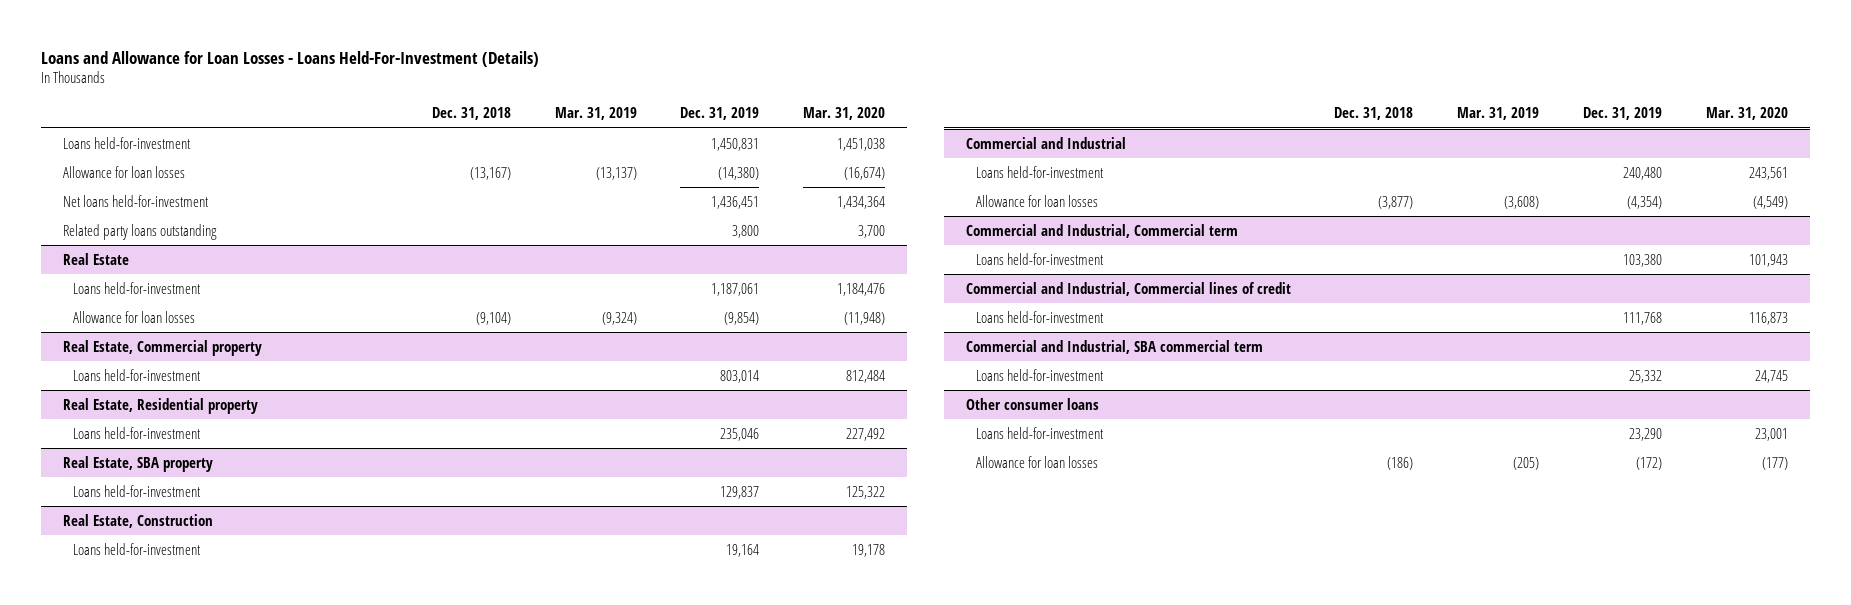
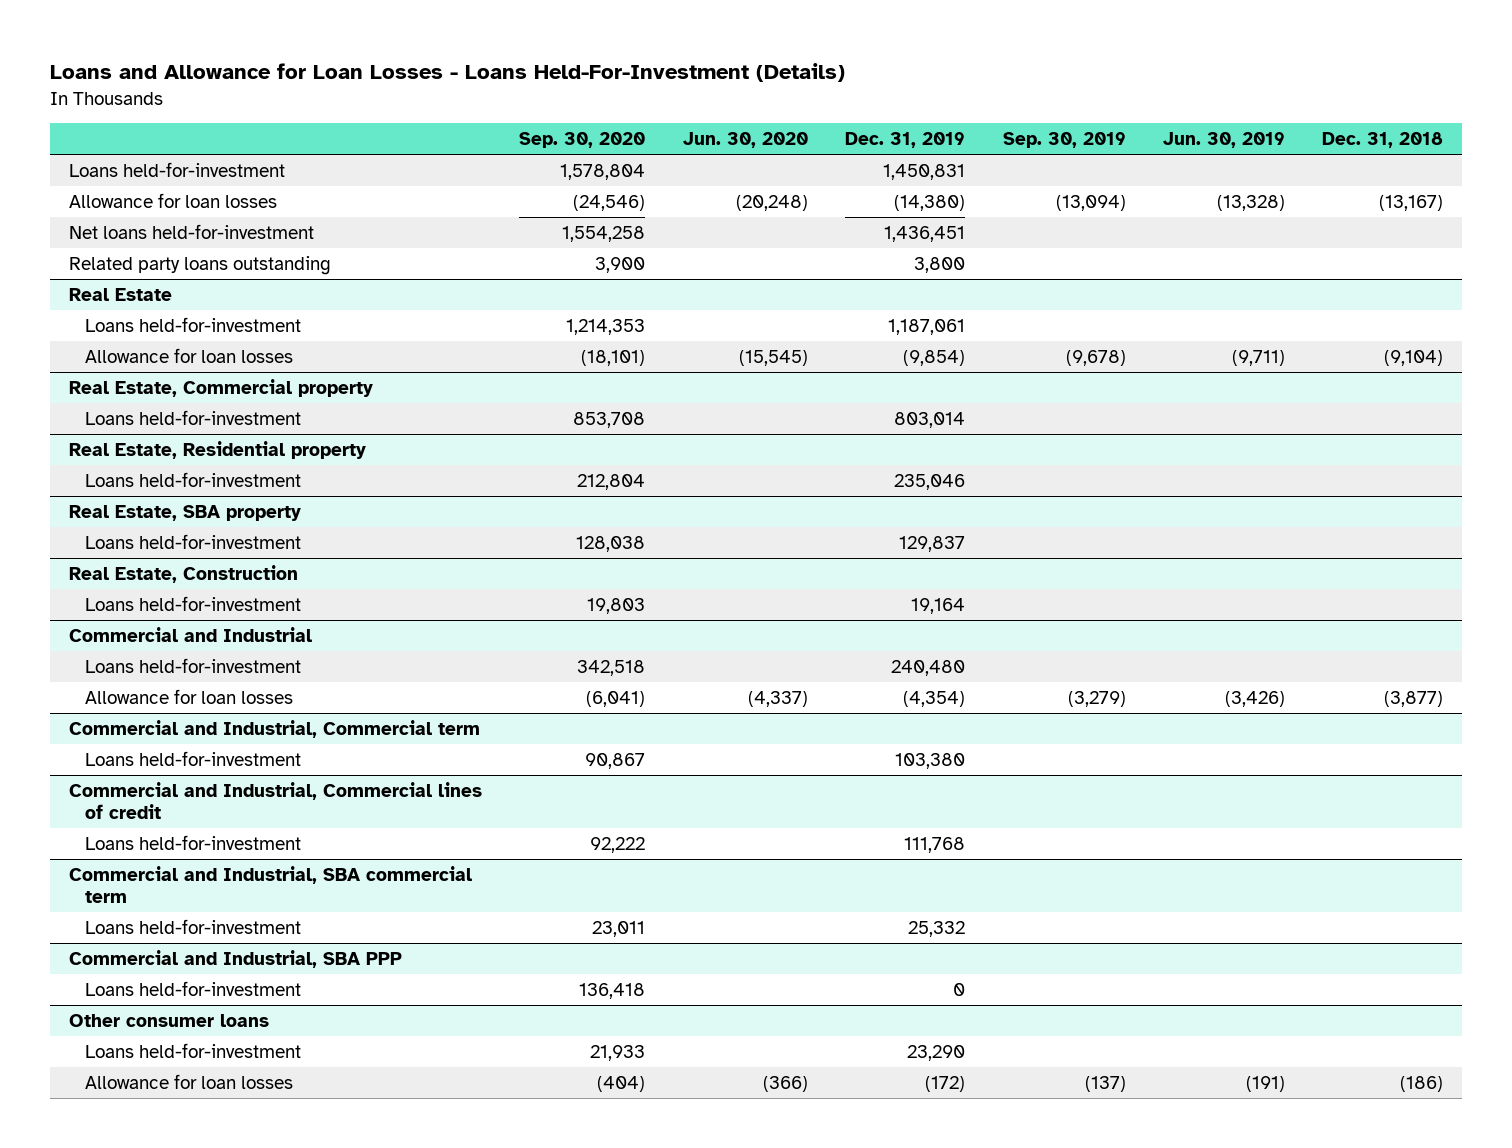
[554,107,637,121] Mar. 31, 2019 -> none
[803,107,886,121] Mar. 31, 2020 -> none
none -> [519,132,646,149] Sep. 30, 2020
none -> [682,132,808,149] Jun. 30, 2020
none -> [1002,132,1126,149] Sep. 30, 2019
none -> [1162,132,1285,149] Jun. 30, 2019
none -> [69,949,403,968] Commercial and Industrial, SBA PPP
none -> [85,980,302,996] Loans held-for-investment

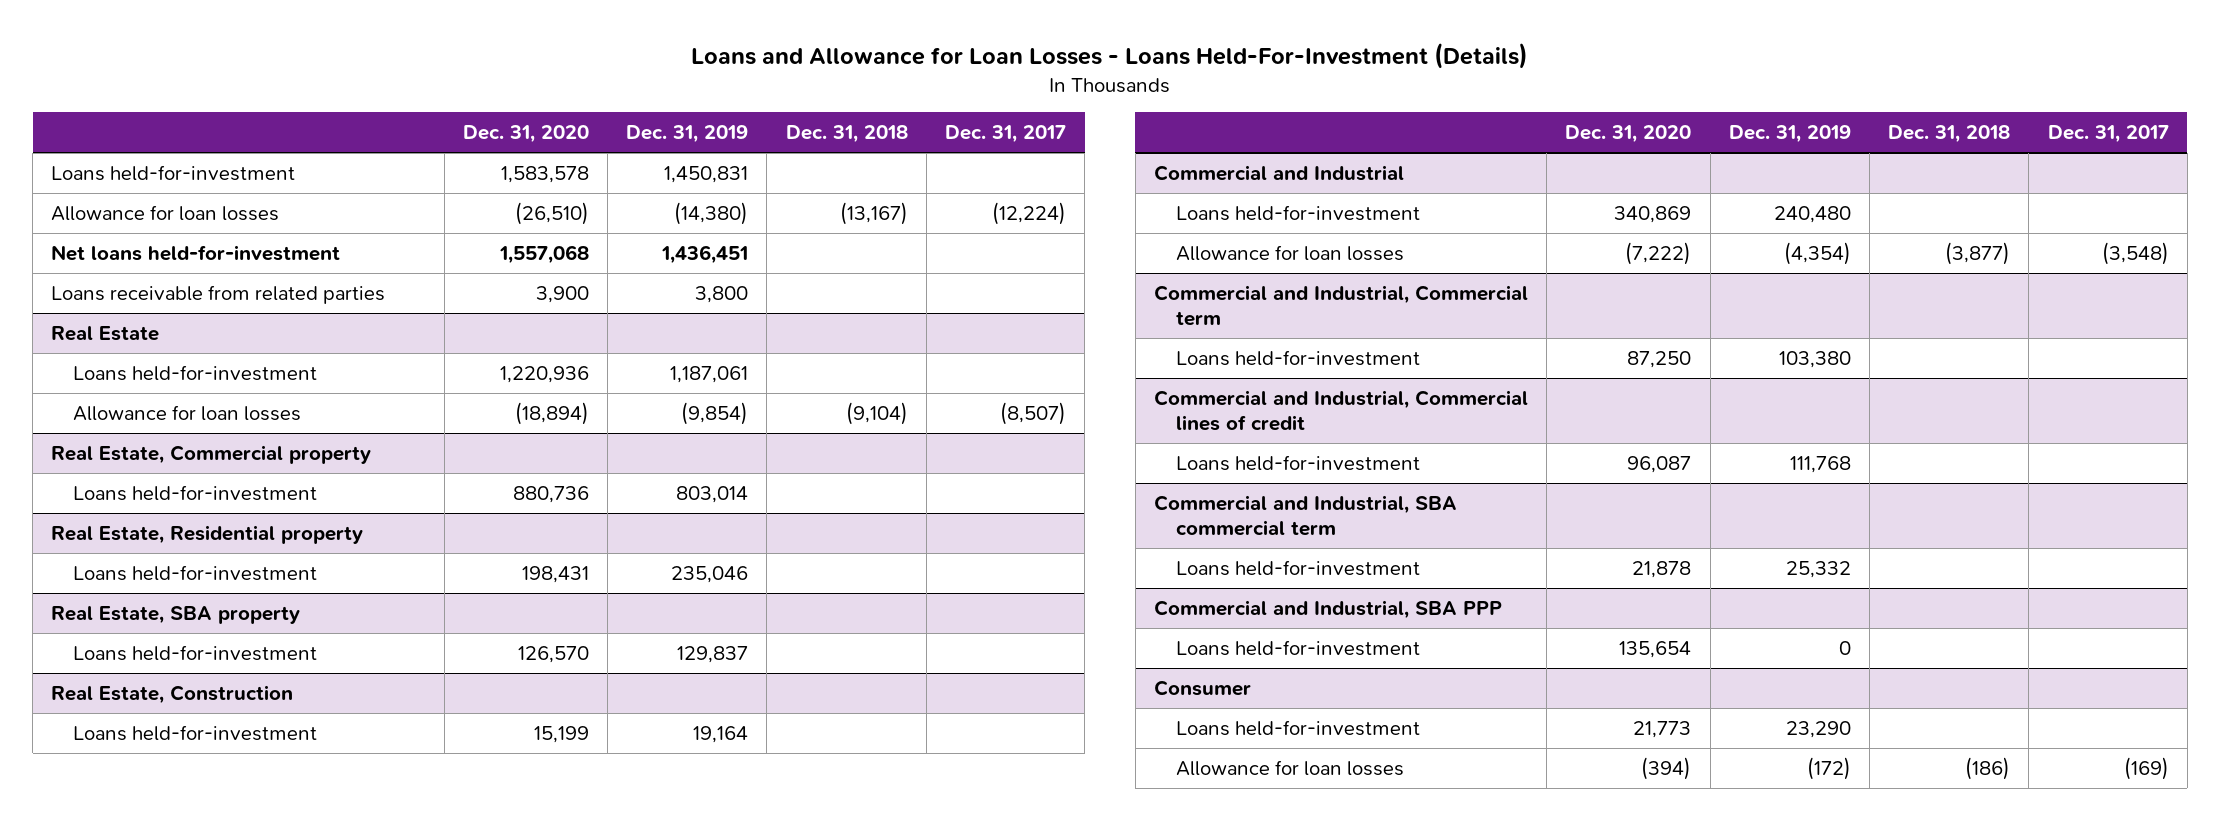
[519,132,646,149] Sep. 30, 2020 -> none
[682,132,808,149] Jun. 30, 2020 -> none
[1002,132,1126,149] Sep. 30, 2019 -> none
[1162,132,1285,149] Jun. 30, 2019 -> none
none -> [462,124,589,143] Dec. 31, 2020
none -> [944,124,1066,143] Dec. 31, 2017
[69,255,332,275] Related party loans outstanding -> [51,285,386,305] Loans receivable from related parties
[69,1013,270,1027] Other consumer loans -> [1154,680,1252,697] Consumer

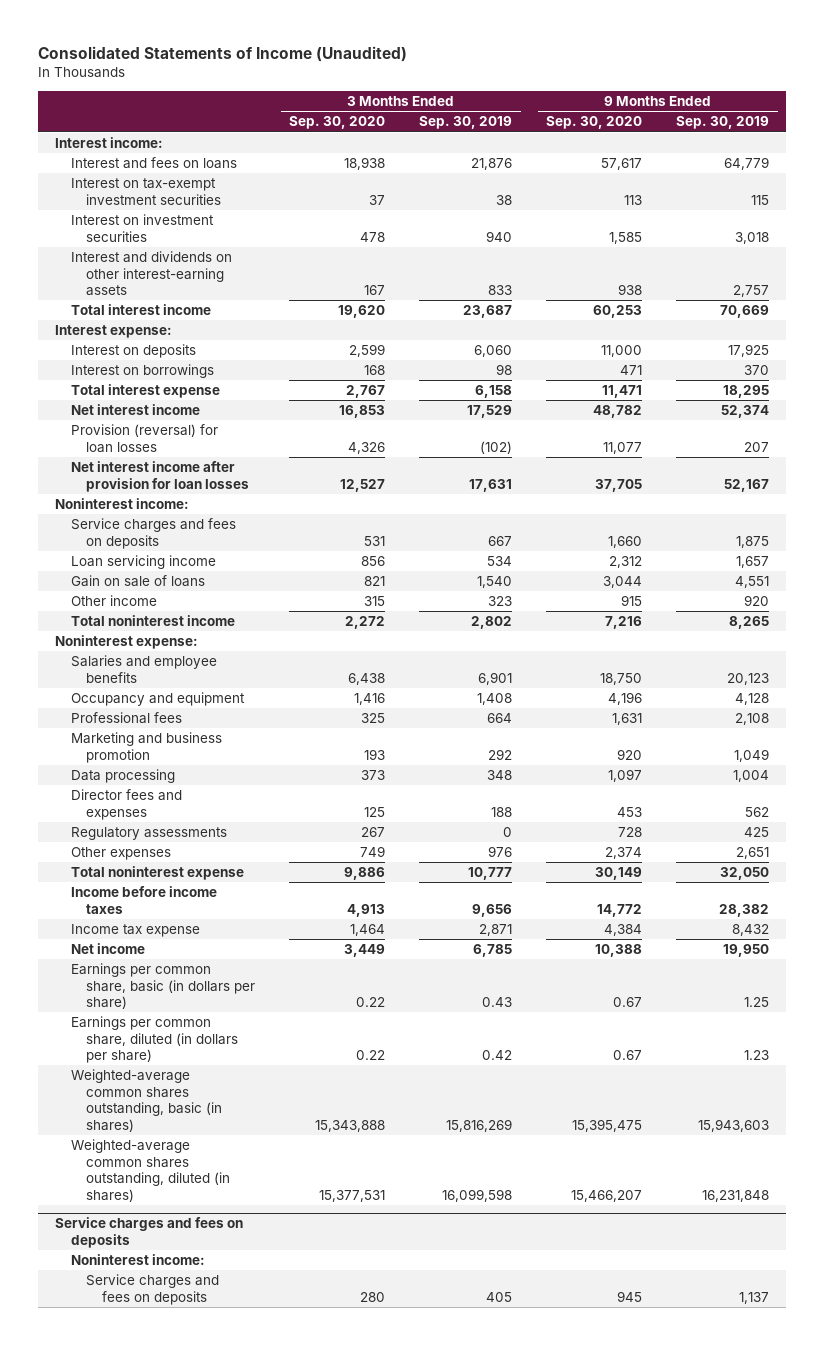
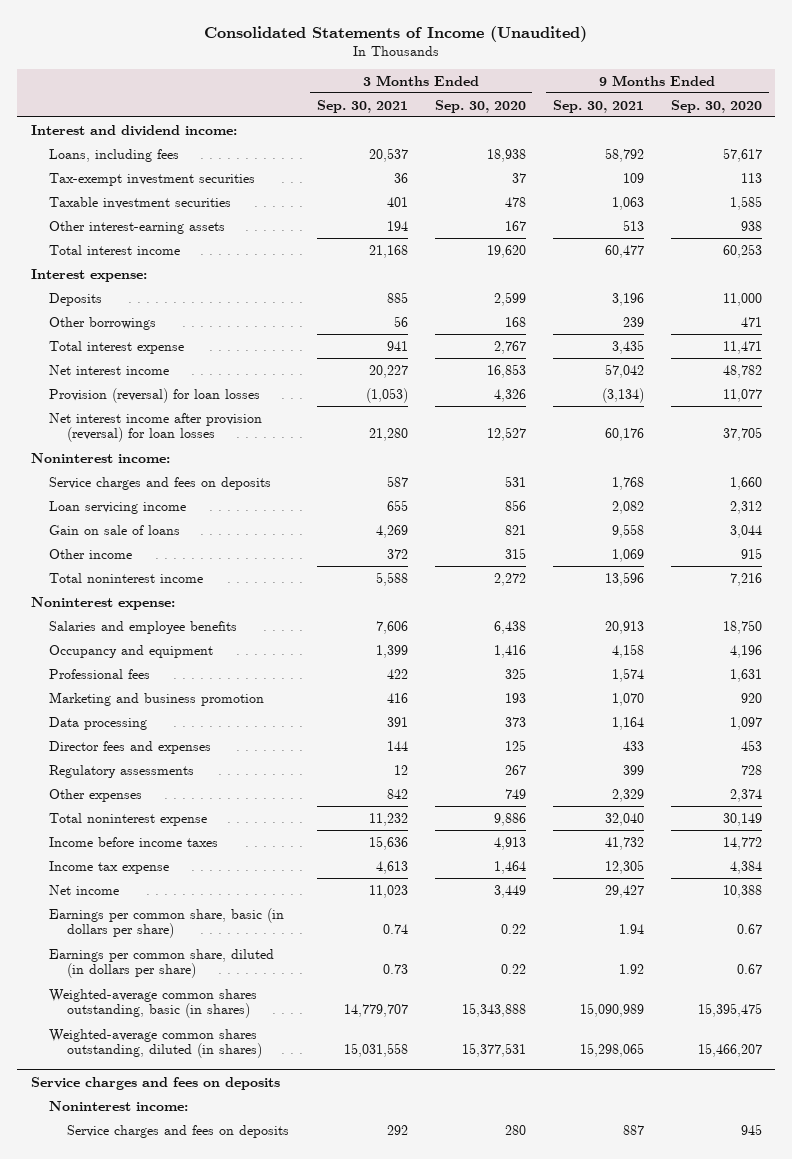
[419,116,513,130] Sep. 30, 2019 -> none
[676,116,770,130] Sep. 30, 2019 -> none
none -> [316,99,408,113] Sep. 30, 2021
none -> [552,99,644,113] Sep. 30, 2021
[54,137,163,149] Interest income: -> [30,124,237,136] Interest and dividend income:
[70,157,237,170] Interest and fees on loans -> [48,148,179,162] Loans, including fees
[70,178,222,205] Interest on tax-exempt investment securities -> [48,172,255,186] Tax-exempt investment securities
[70,214,214,242] Interest on investment securities -> [48,196,231,209] Taxable investment securities
[70,251,232,297] Interest and dividends on other interest-earning assets -> [48,220,225,234] Other interest-earning assets
[70,344,196,359] Interest on deposits -> [48,292,102,306] Deposits
[70,364,214,379] Interest on borrowings -> [48,316,156,330] Other borrowings
[70,461,250,492] Net interest income after provision for loan losses -> [48,412,262,443] Net interest income after provision (reversal) for loan losses

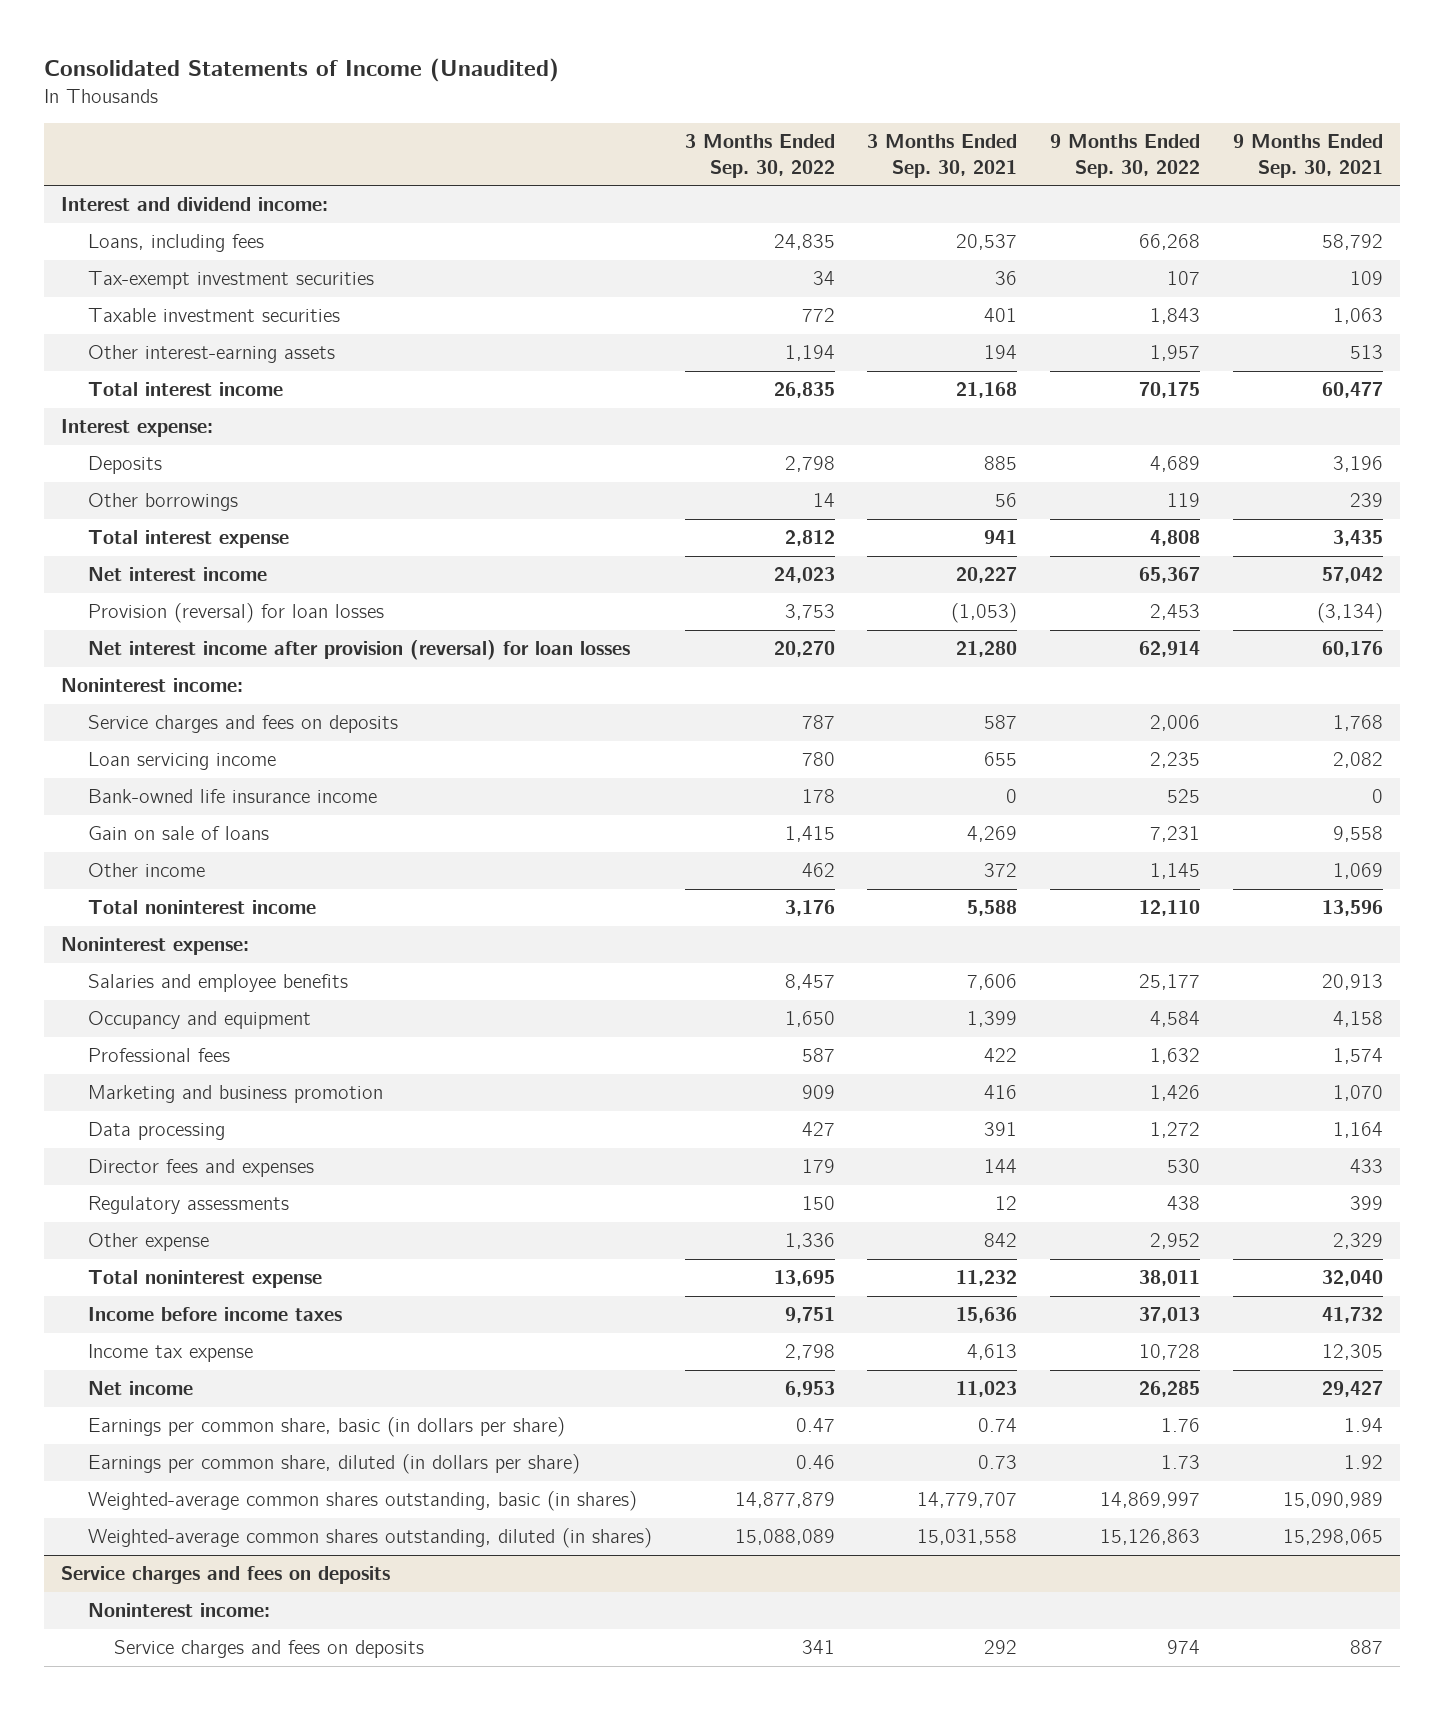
[434,99,526,113] Sep. 30, 2020 -> none
[670,99,762,113] Sep. 30, 2020 -> none
none -> [684,134,835,178] 3 Months Ended Sep. 30, 2022
none -> [1050,134,1201,178] 9 Months Ended Sep. 30, 2022
none -> [87,789,377,804] Bank-owned life insurance income
[48,788,142,802] Other expenses -> [87,1233,209,1252] Other expense

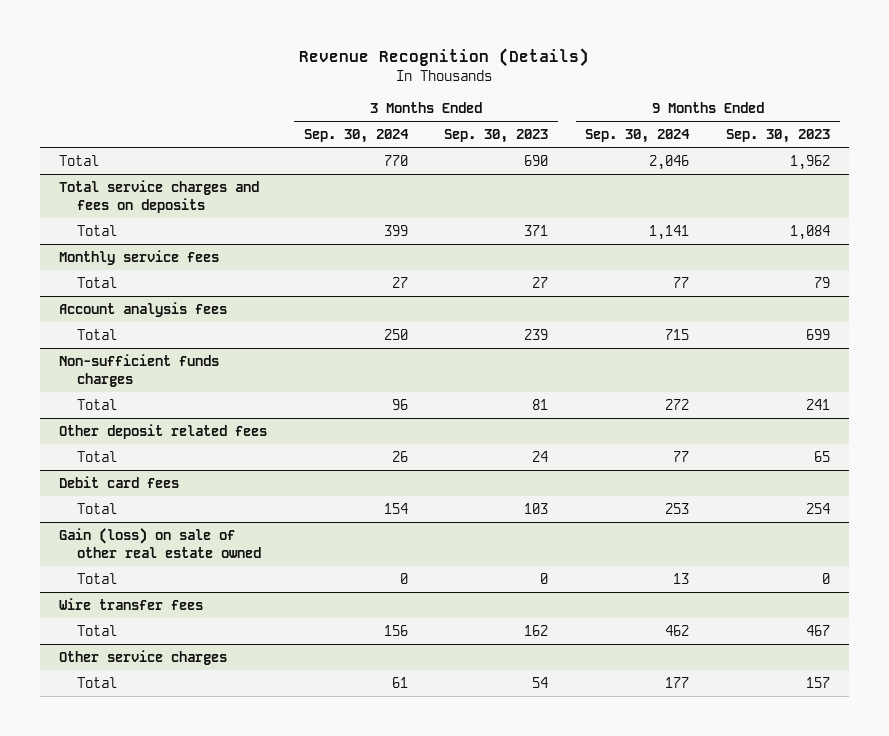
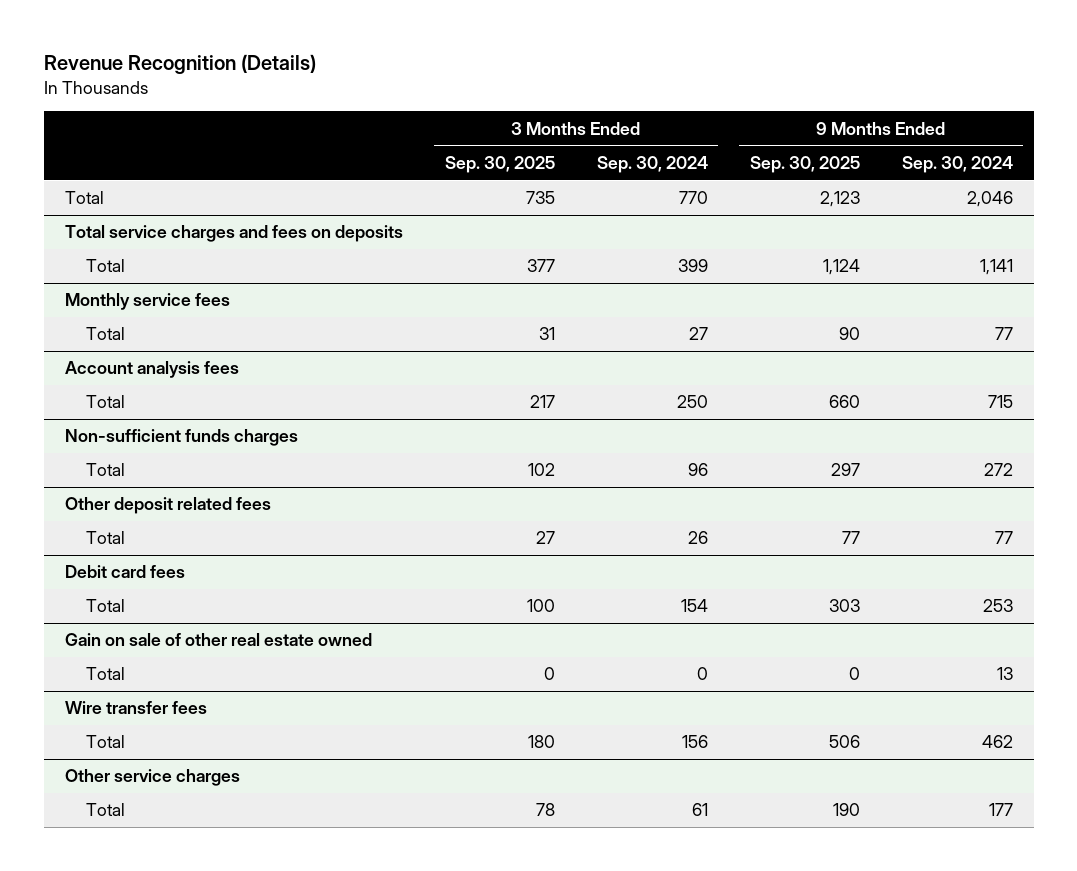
[444,129,549,144] Sep. 30, 2023 -> none
[726,129,831,144] Sep. 30, 2023 -> none
none -> [444,156,555,174] Sep. 30, 2025
none -> [749,156,860,174] Sep. 30, 2025
[58,528,261,559] Gain (loss) on sale of other real estate owned -> [64,633,372,647] Gain on sale of other real estate owned

